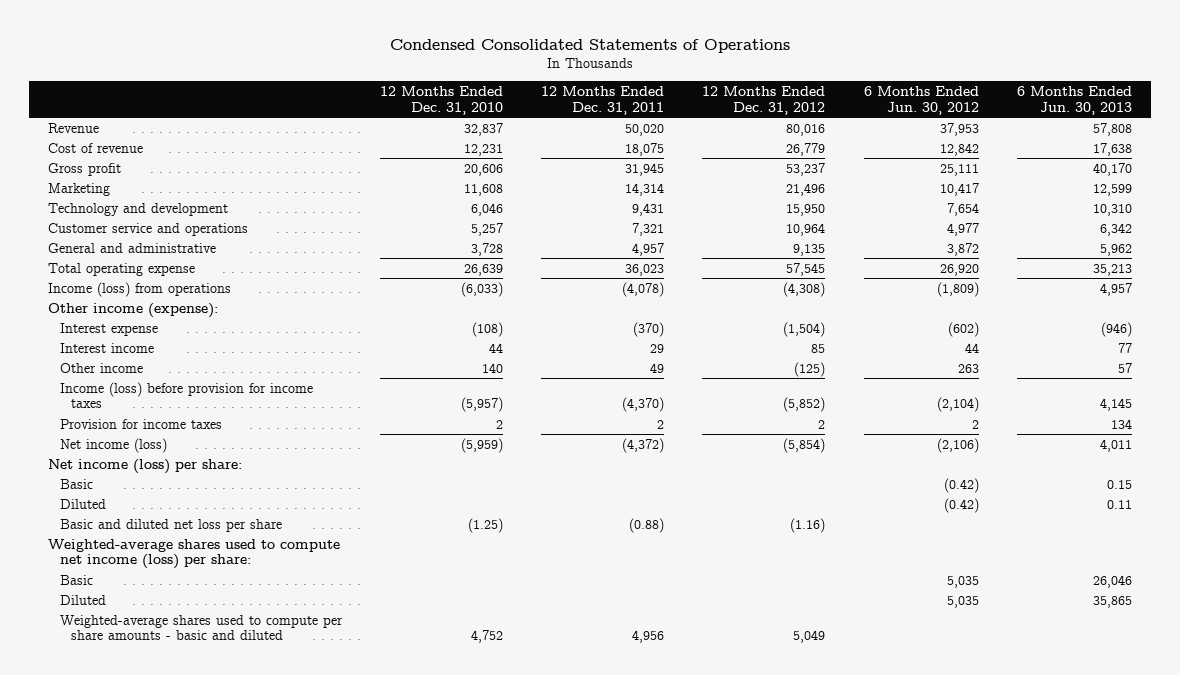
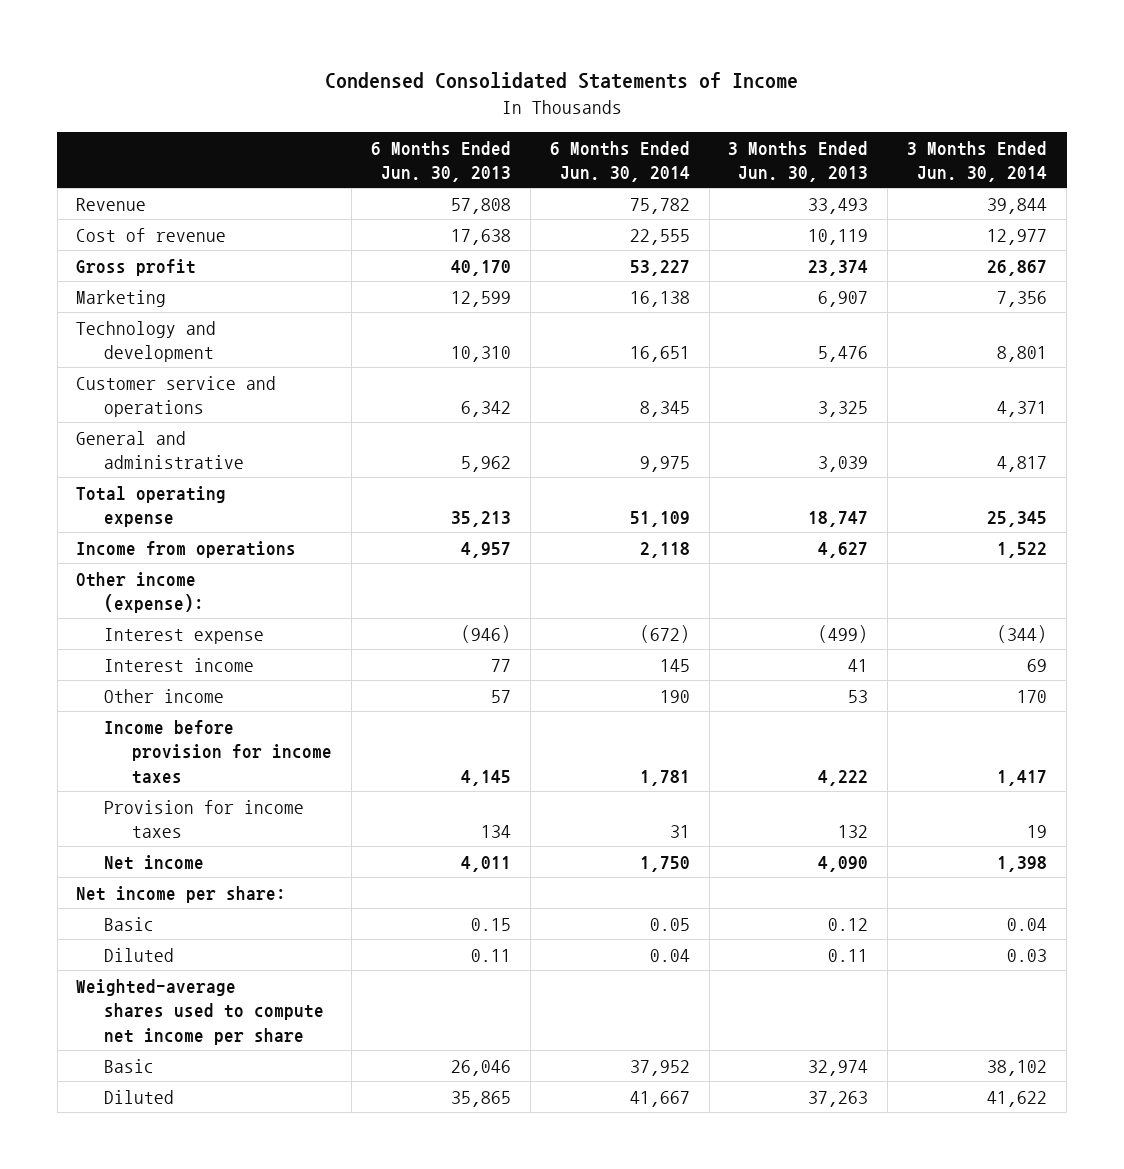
[389,38,790,53] Condensed Consolidated Statements of Operations -> [324,71,798,89] Condensed Consolidated Statements of Income
[379,85,503,115] 12 Months Ended Dec. 31, 2010 -> none
[541,85,665,115] 12 Months Ended Dec. 31, 2011 -> none
[702,85,826,115] 12 Months Ended Dec. 31, 2012 -> none
[863,85,979,115] 6 Months Ended Jun. 30, 2012 -> none
none -> [549,140,690,183] 6 Months Ended Jun. 30, 2014
none -> [728,140,869,183] 3 Months Ended Jun. 30, 2013
none -> [907,140,1048,183] 3 Months Ended Jun. 30, 2014
[47,281,231,297] Income (loss) from operations -> [76,540,297,558] Income from operations
[59,381,313,409] Income (loss) before provision for income taxes -> [104,719,333,784] Income before provision for income taxes
[59,437,167,453] Net income (loss) -> [104,854,205,870] Net income
[47,458,242,474] Net income (loss) per share: -> [76,885,287,903] Net income per share:
[59,518,282,532] Basic and diluted net loss per share -> none
[47,538,340,570] Weighted-average shares used to compute net income (loss) per share: -> [76,978,325,1045] Weighted-average shares used to compute net income per share
[59,614,343,641] Weighted-average shares used to compute per share amounts - basic and diluted -> none

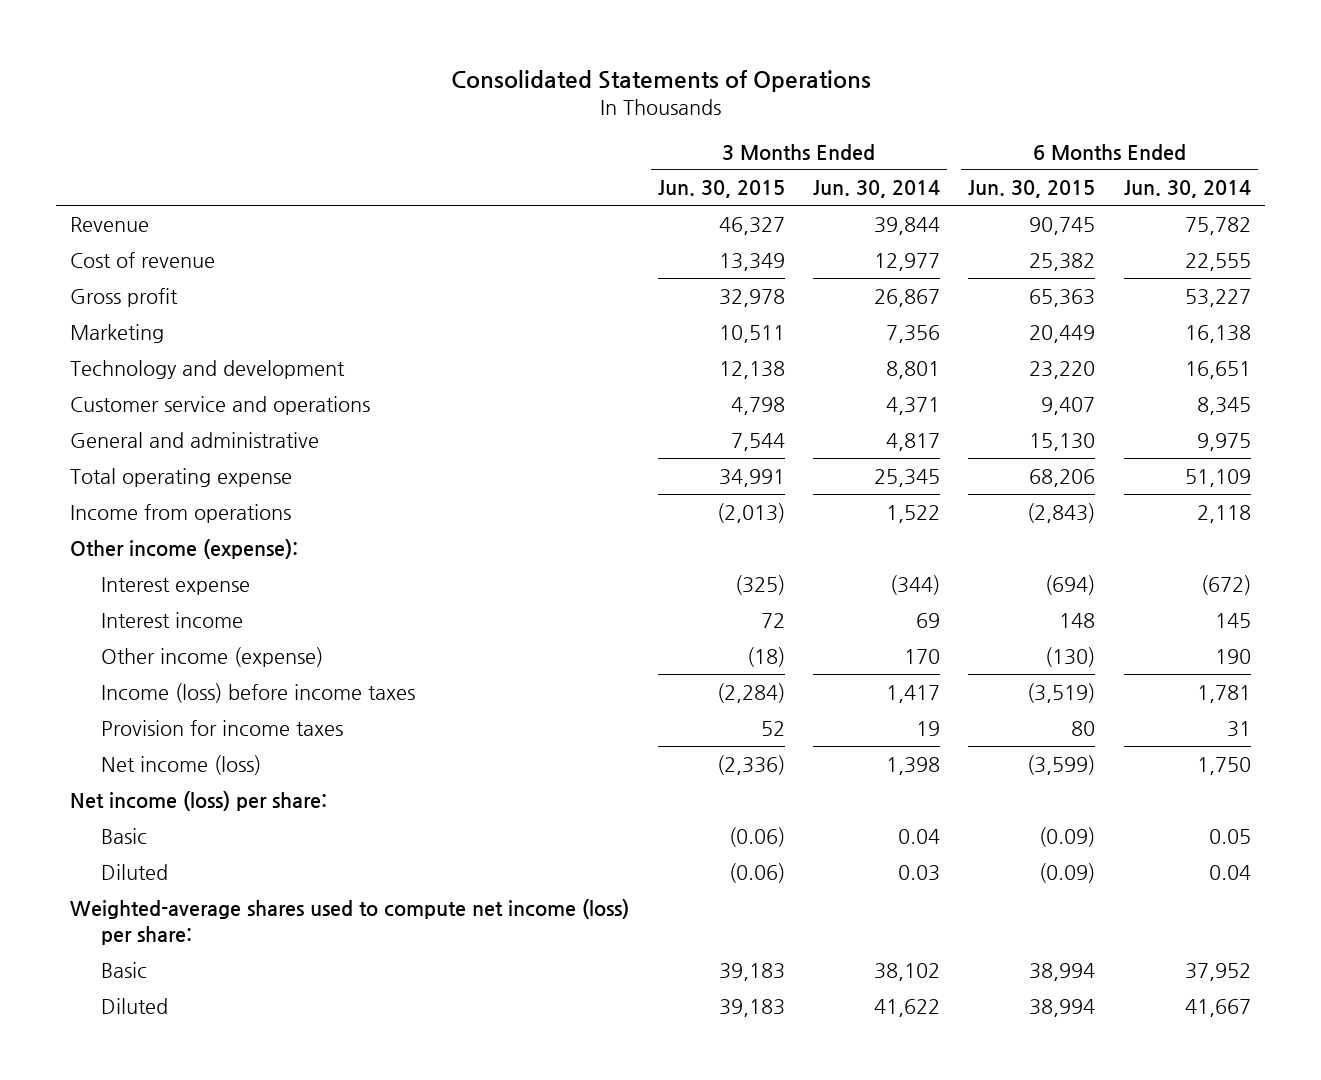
[324,71,798,89] Condensed Consolidated Statements of Income -> [450,70,871,93] Consolidated Statements of Operations
[370,140,511,183] 6 Months Ended Jun. 30, 2013 -> none
[728,140,869,183] 3 Months Ended Jun. 30, 2013 -> none
none -> [657,180,785,199] Jun. 30, 2015
none -> [968,180,1096,199] Jun. 30, 2015
[104,688,225,703] Other income -> [100,646,323,667] Other income (expense)
[104,719,333,784] Income before provision for income taxes -> [100,682,415,703] Income (loss) before income taxes
[104,854,205,870] Net income -> [100,754,261,775] Net income (loss)
[76,885,287,903] Net income per share: -> [70,790,328,811] Net income (loss) per share:
[76,978,325,1045] Weighted-average shares used to compute net income per share -> [70,898,630,945] Weighted-average shares used to compute net income (loss) per share:

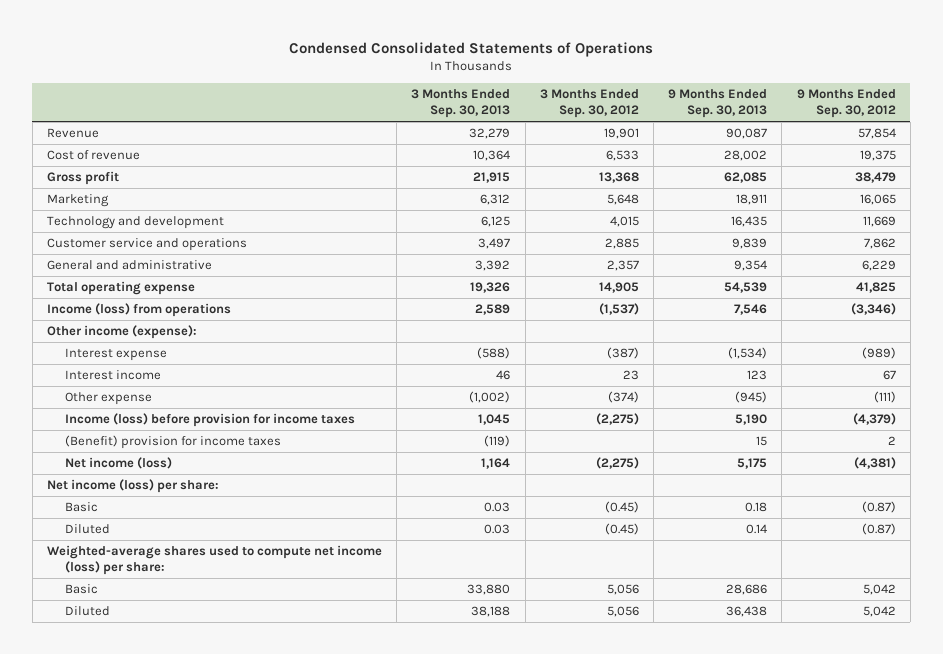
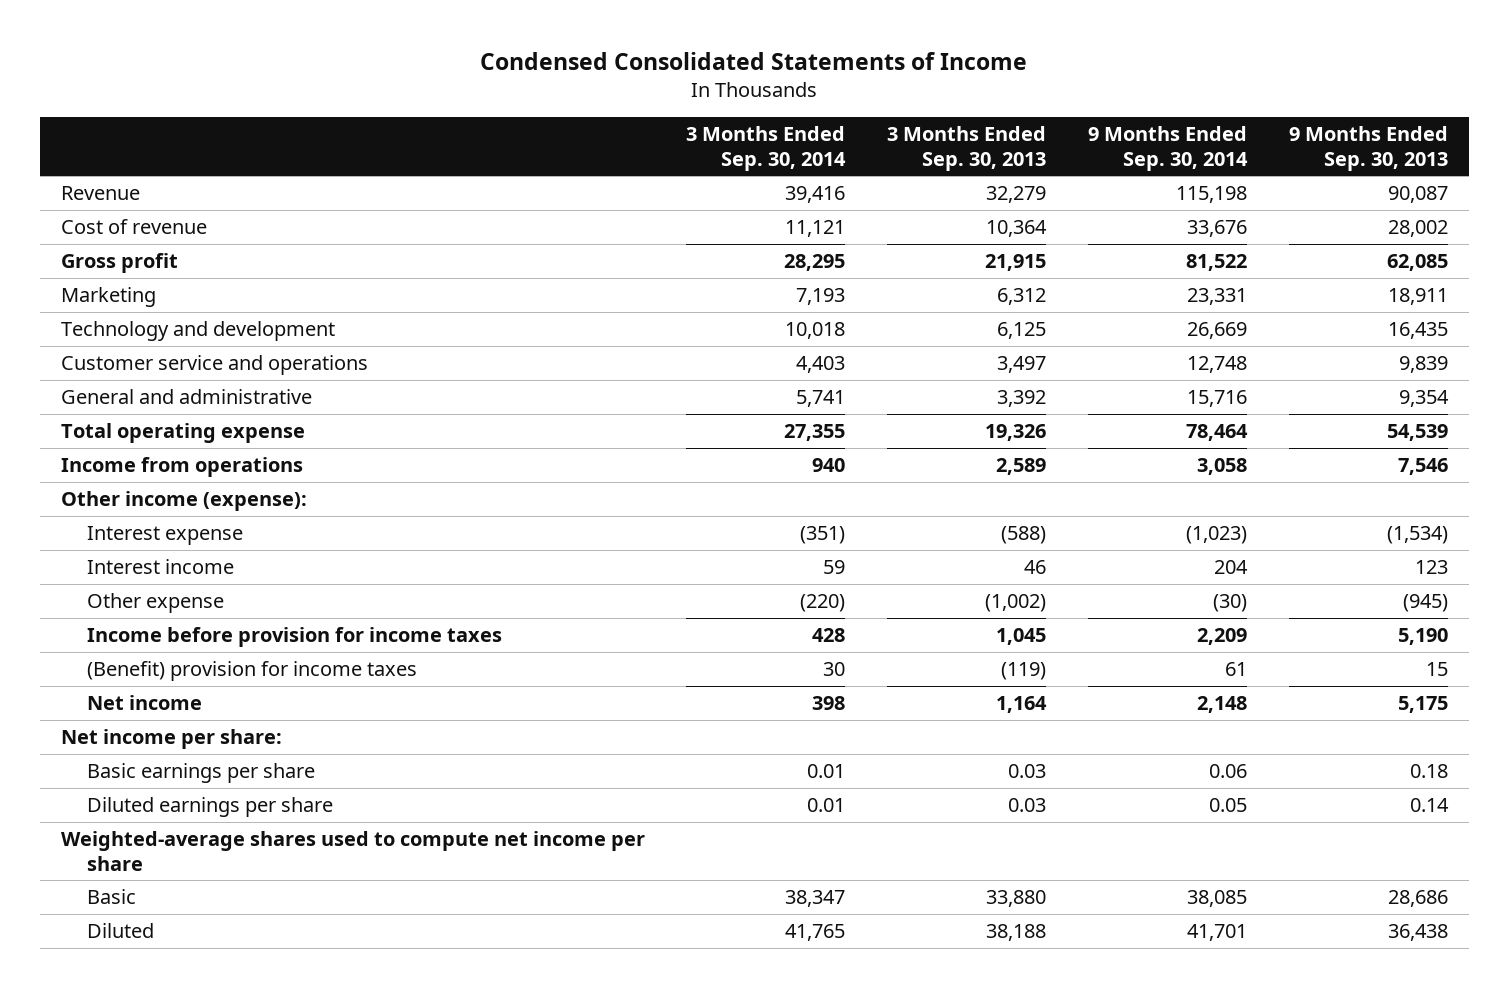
[289,41,654,57] Condensed Consolidated Statements of Operations -> [480,52,1028,71] Condensed Consolidated Statements of Income
[539,89,639,119] 3 Months Ended Sep. 30, 2012 -> none
[796,89,896,119] 9 Months Ended Sep. 30, 2012 -> none
none -> [686,126,847,171] 3 Months Ended Sep. 30, 2014
none -> [1088,126,1249,171] 9 Months Ended Sep. 30, 2014
[47,303,232,318] Income (loss) from operations -> [60,457,303,478] Income from operations
[65,413,356,428] Income (loss) before provision for income taxes -> [87,627,503,648] Income before provision for income taxes
[65,457,173,470] Net income (loss) -> [87,695,203,711] Net income
[47,479,220,494] Net income (loss) per share: -> [60,729,282,750] Net income per share:
[65,502,99,513] Basic -> [87,763,316,784] Basic earnings per share
[65,524,111,535] Diluted -> [87,797,334,818] Diluted earnings per share
[47,545,383,576] Weighted-average shares used to compute net income (loss) per share: -> [60,831,645,871] Weighted-average shares used to compute net income per share

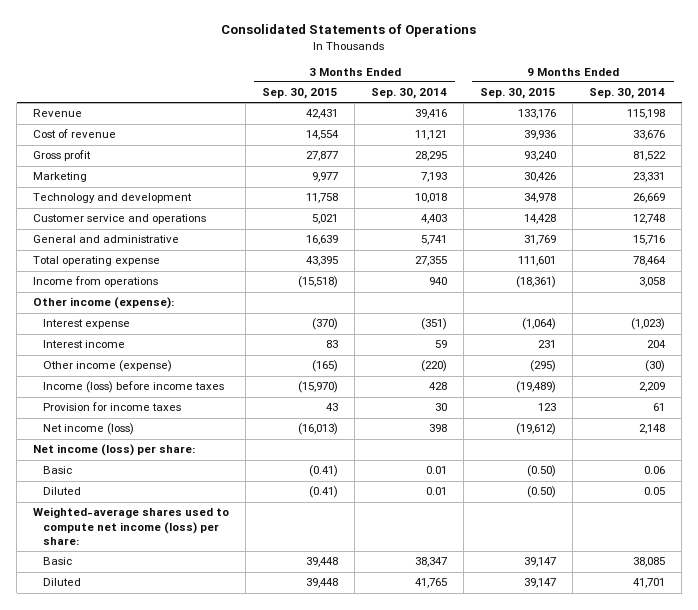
[480,52,1028,71] Condensed Consolidated Statements of Income -> [221,24,477,38] Consolidated Statements of Operations
[887,126,1047,171] 3 Months Ended Sep. 30, 2013 -> none
[1289,126,1449,171] 9 Months Ended Sep. 30, 2013 -> none
none -> [262,88,339,100] Sep. 30, 2015
none -> [480,88,557,100] Sep. 30, 2015
[87,593,225,614] Other expense -> [43,360,173,373] Other income (expense)
[87,627,503,648] Income before provision for income taxes -> [43,381,225,394] Income (loss) before income taxes
[87,661,418,682] (Benefit) provision for income taxes -> [43,402,182,412] Provision for income taxes
[87,695,203,711] Net income -> [43,423,135,436] Net income (loss)
[60,729,282,750] Net income per share: -> [33,444,196,457] Net income (loss) per share:
[87,763,316,784] Basic earnings per share -> [43,466,73,475] Basic
[87,797,334,818] Diluted earnings per share -> [43,487,82,496] Diluted
[60,831,645,871] Weighted-average shares used to compute net income per share -> [33,507,230,545] Weighted-average shares used to compute net income (loss) per share:

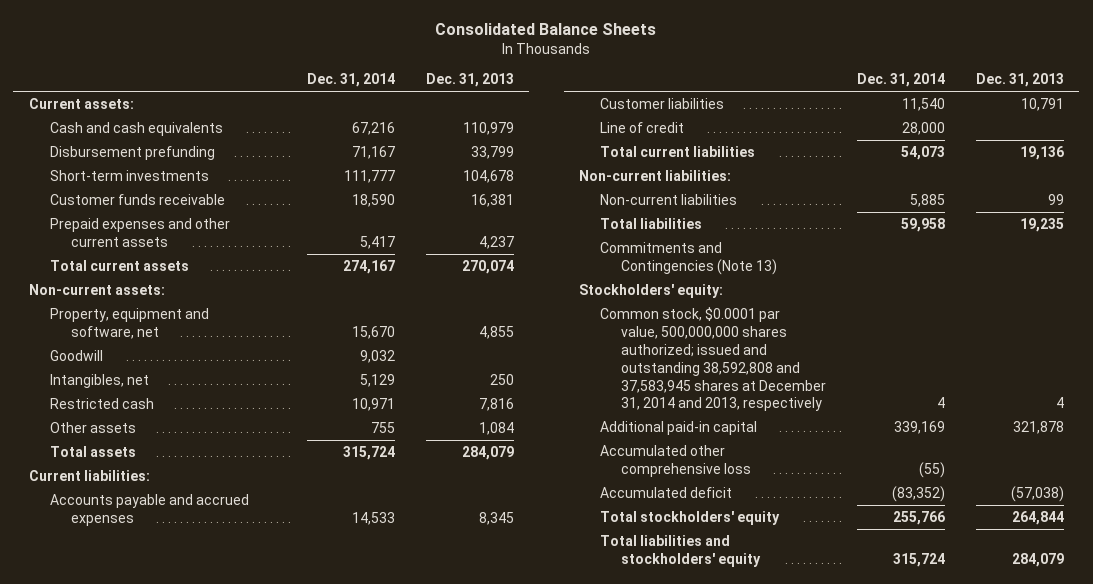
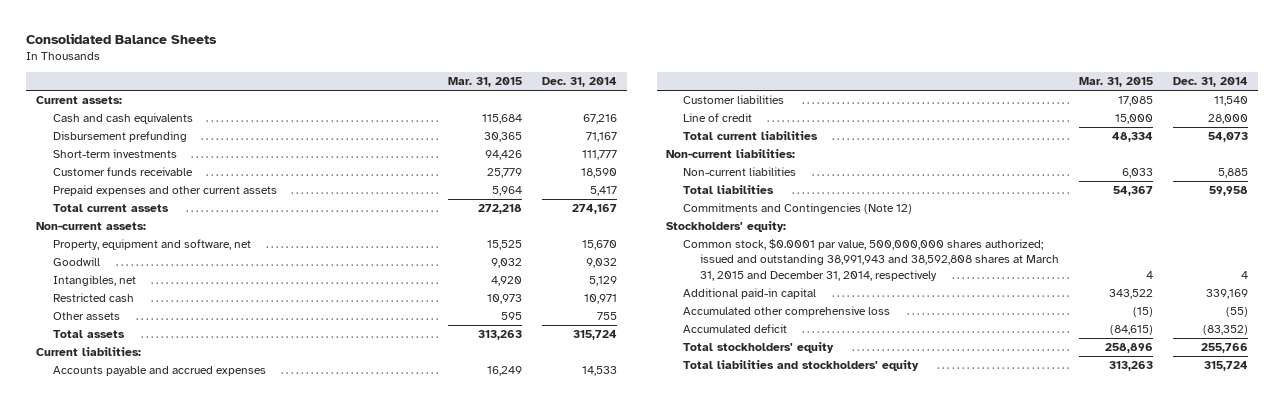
[425,73,514,88] Dec. 31, 2013 -> none
none -> [448,77,523,88] Mar. 31, 2015
[600,241,778,275] Commitments and Contingencies (Note 13) -> [683,203,913,215] Commitments and Contingencies (Note 12)
[600,306,827,412] Common stock, $0.0001 par value, 500,000,000 shares authorized; issued and outstanding 38,592,808 and 37,583,945 shares at December 31, 2014 and 2013, respectively -> [683,239,1059,281] Common stock, $0.0001 par value, 500,000,000 shares authorized; issued and outstanding 38,991,943 and 38,592,808 shares at March 31, 2015 and December 31, 2014, respectively

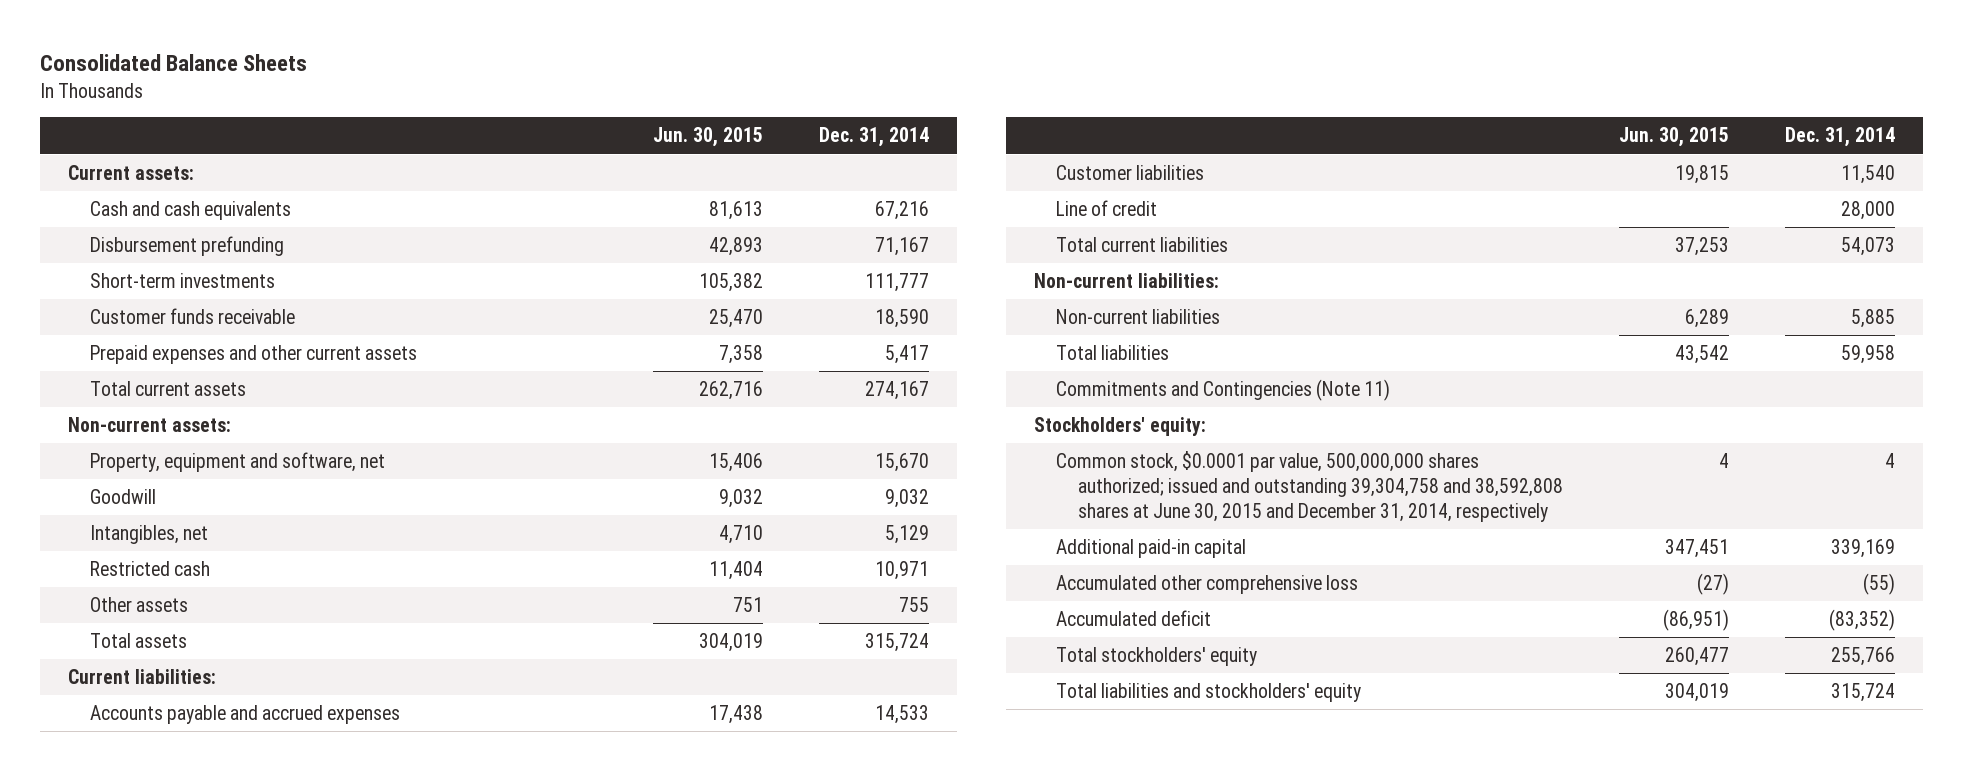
[448,77,523,88] Mar. 31, 2015 -> none
none -> [653,127,764,148] Jun. 30, 2015
[683,203,913,215] Commitments and Contingencies (Note 12) -> [1056,379,1391,402] Commitments and Contingencies (Note 11)
[683,239,1059,281] Common stock, $0.0001 par value, 500,000,000 shares authorized; issued and outstanding 38,991,943 and 38,592,808 shares at March 31, 2015 and December 31, 2014, respectively -> [1056,451,1564,523] Common stock, $0.0001 par value, 500,000,000 shares authorized; issued and outstanding 39,304,758 and 38,592,808 shares at June 30, 2015 and December 31, 2014, respectively

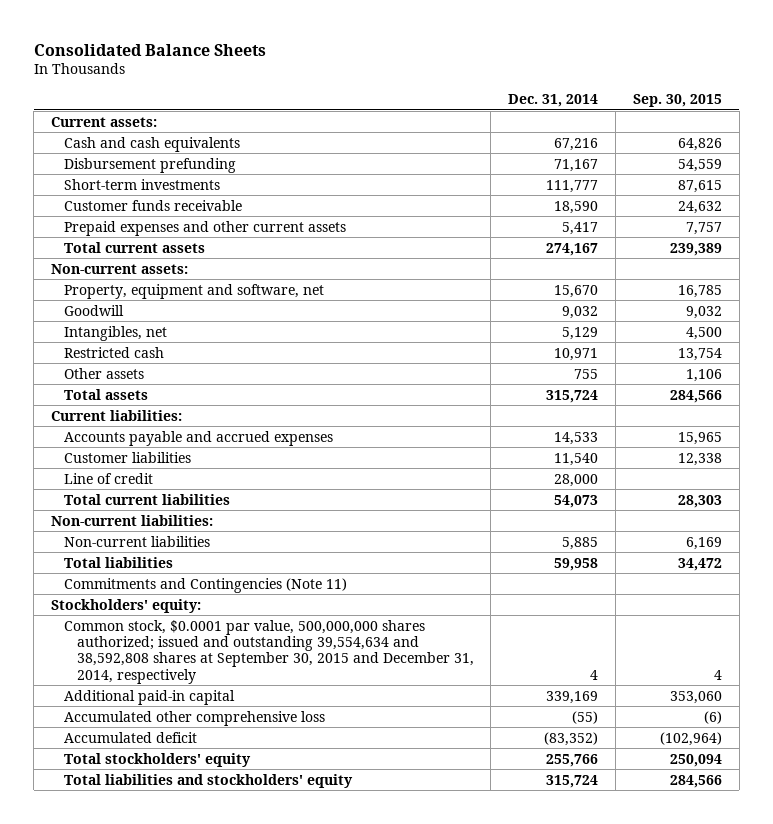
[653,127,764,148] Jun. 30, 2015 -> none
none -> [632,94,722,108] Sep. 30, 2015
[1056,451,1564,523] Common stock, $0.0001 par value, 500,000,000 shares authorized; issued and outstanding 39,304,758 and 38,592,808 shares at June 30, 2015 and December 31, 2014, respectively -> [63,619,474,684] Common stock, $0.0001 par value, 500,000,000 shares authorized; issued and outstanding 39,554,634 and 38,592,808 shares at September 30, 2015 and December 31, 2014, respectively

